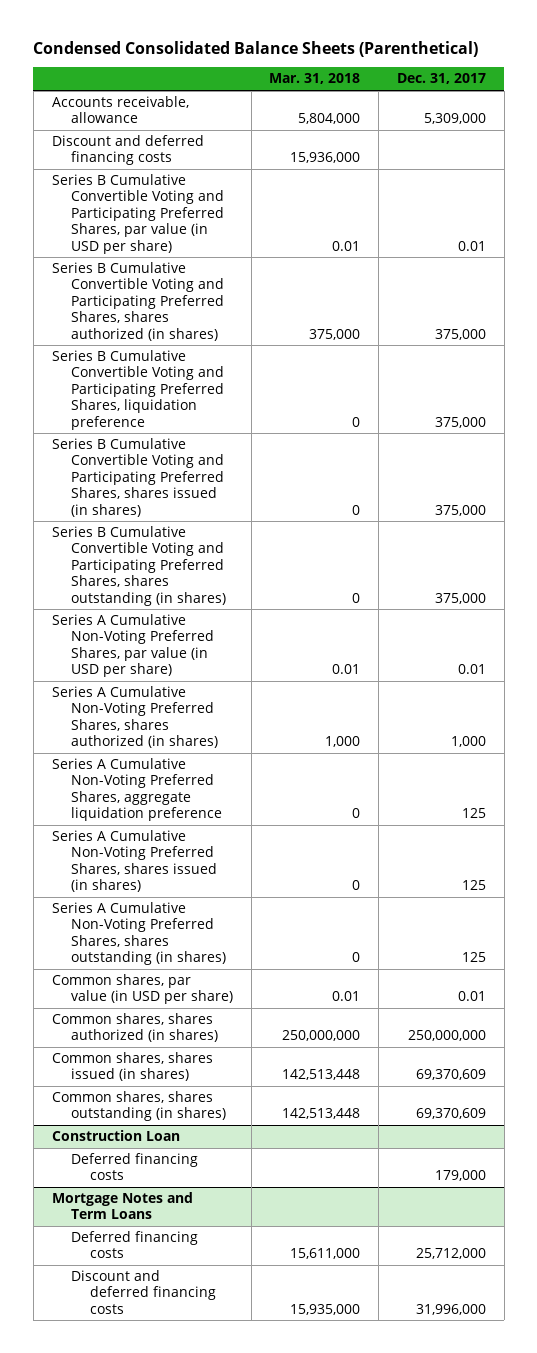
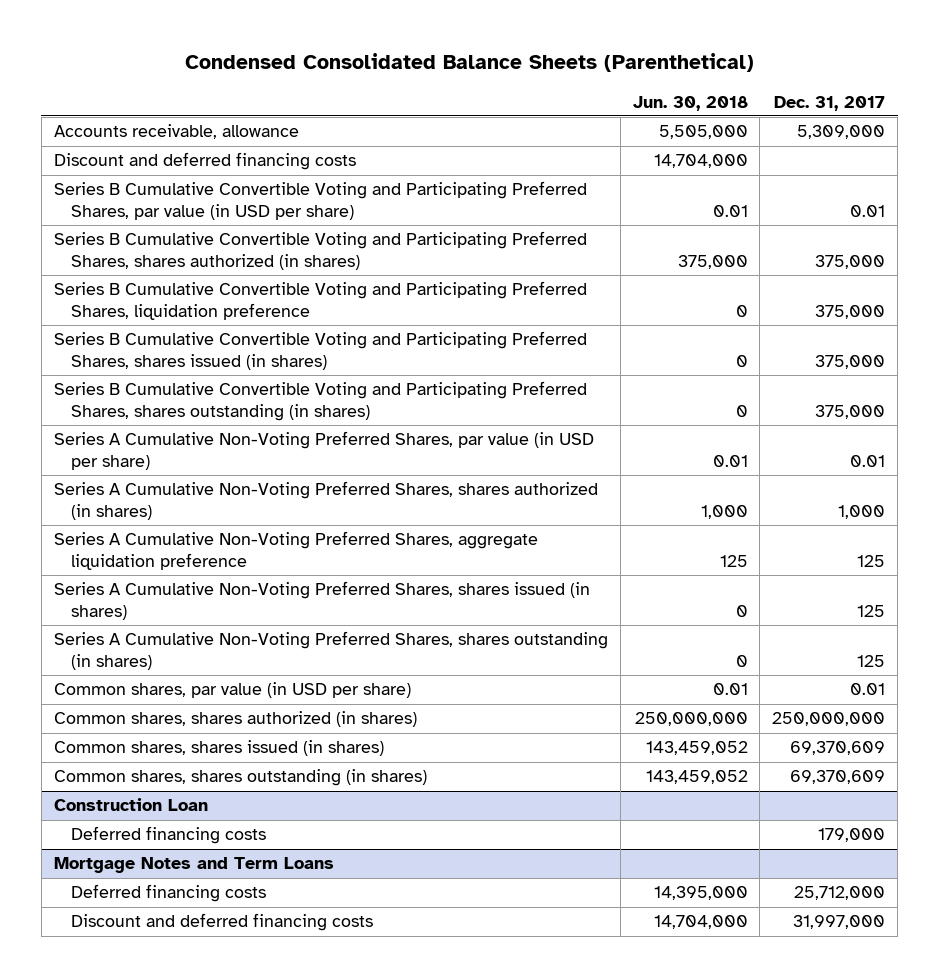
[269,73,361,85] Mar. 31, 2018 -> none
none -> [632,95,748,111] Jun. 30, 2018
[415,1303,486,1315] 31,996,000 -> [793,915,886,930] 31,997,000

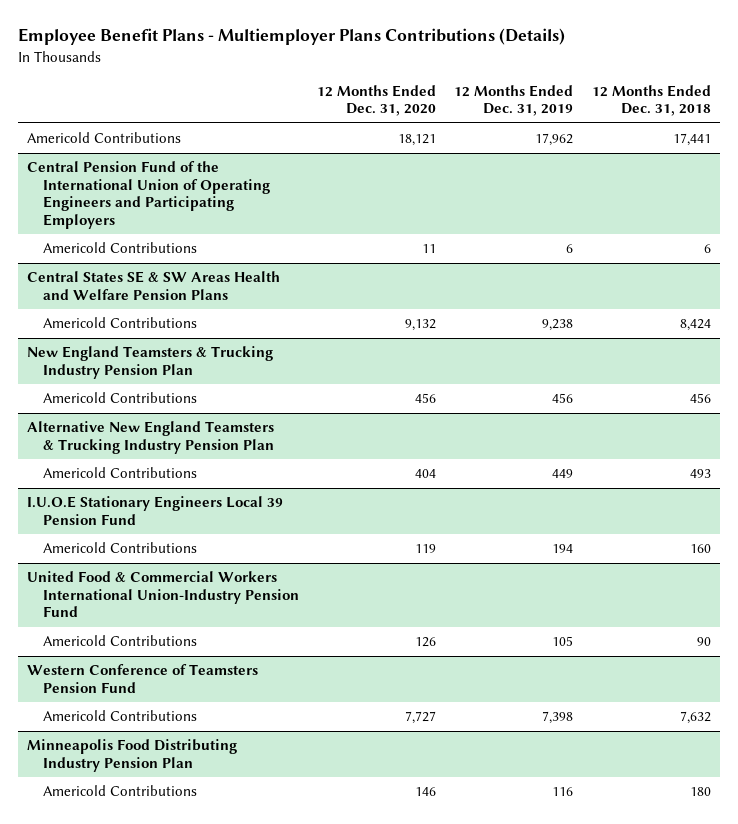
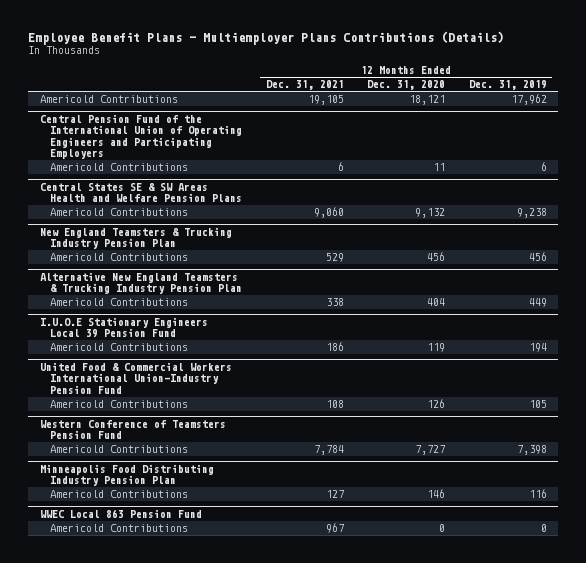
[591,84,711,117] 12 Months Ended Dec. 31, 2018 -> none
none -> [265,80,344,91] Dec. 31, 2021
none -> [39,508,202,518] WWEC Local 863 Pension Fund
none -> [50,524,189,533] Americold Contributions

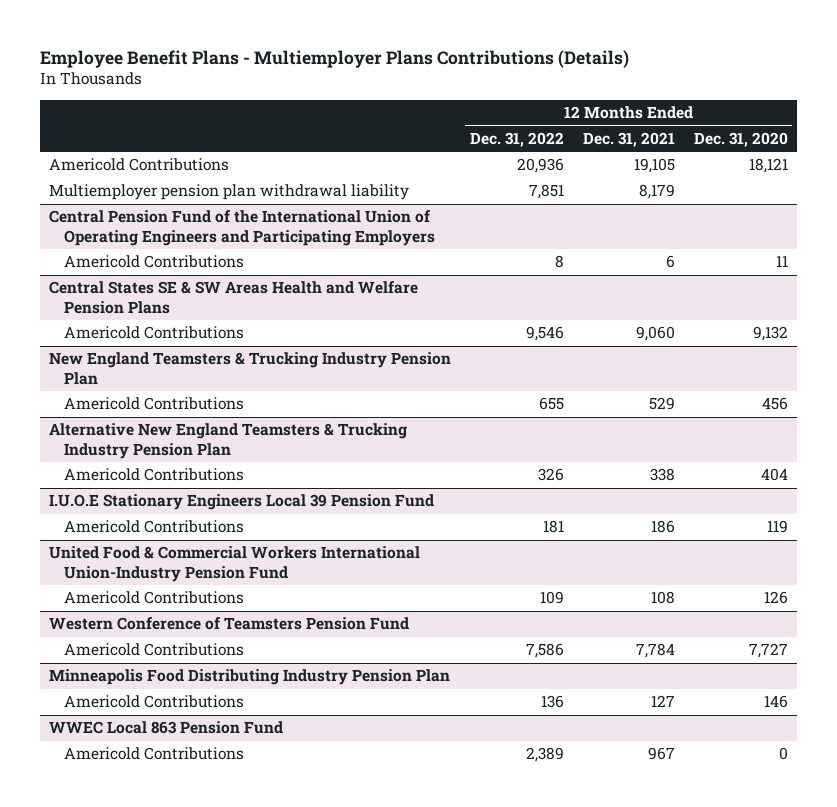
[468,80,547,91] Dec. 31, 2019 -> none
none -> [469,131,564,147] Dec. 31, 2022
none -> [49,184,410,201] Multiemployer pension plan withdrawal liability

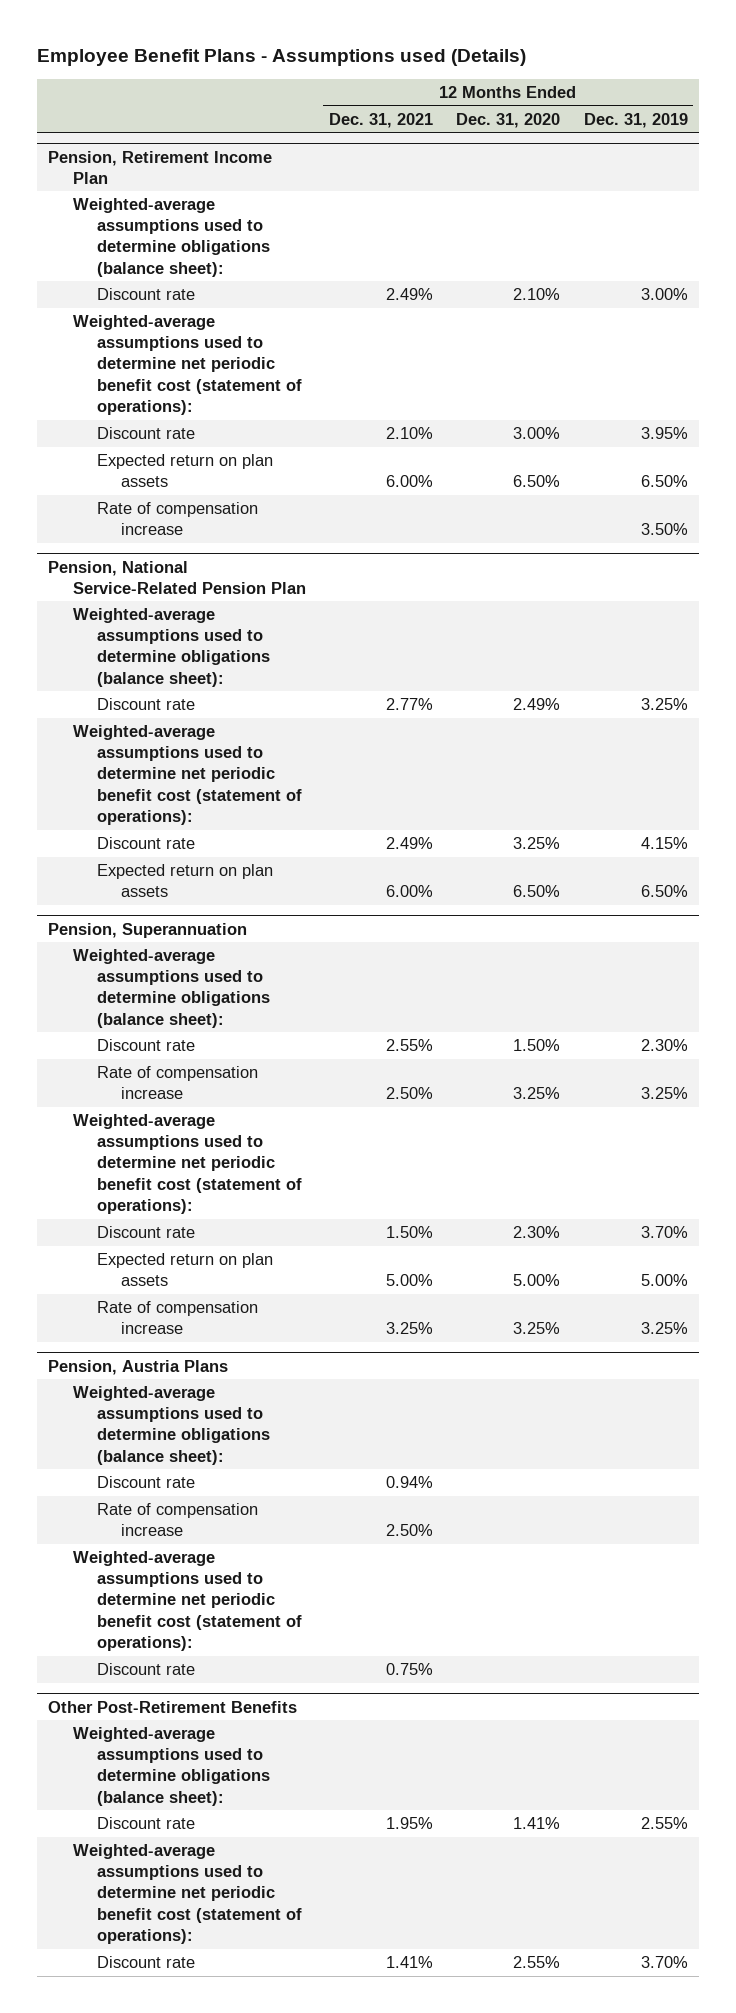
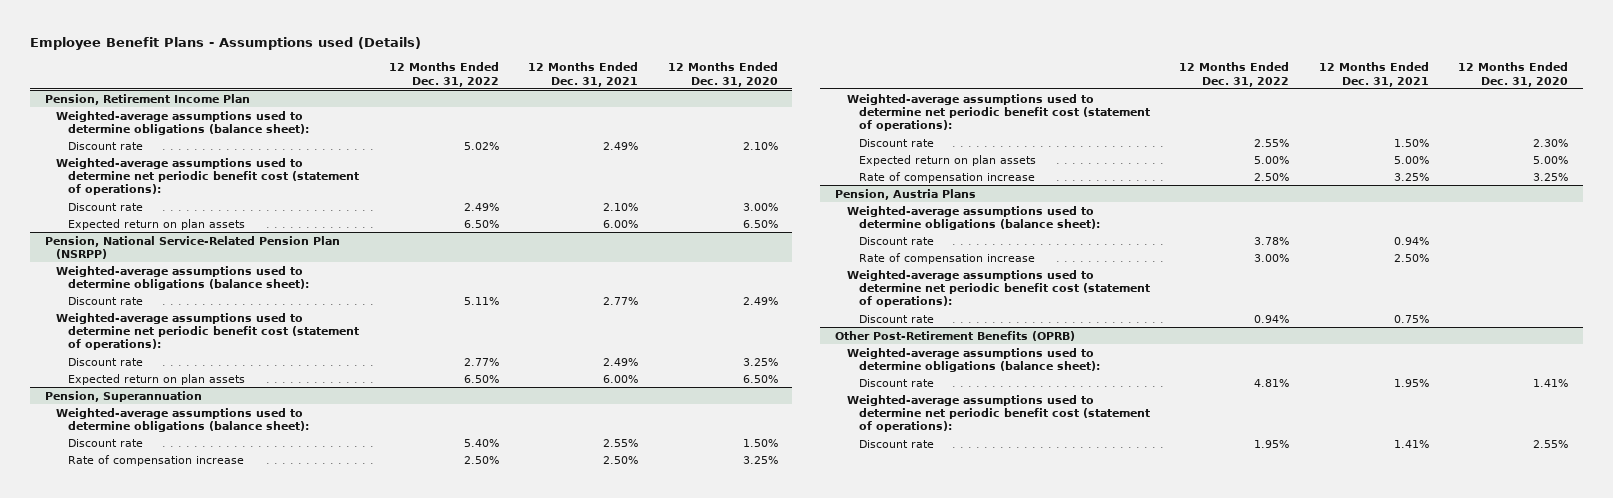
[583,112,688,128] Dec. 31, 2019 -> none
none -> [388,62,499,87] 12 Months Ended Dec. 31, 2022
[96,501,258,536] Rate of compensation increase -> none
[48,560,306,594] Pension, National Service-Related Pension Plan -> [44,235,340,260] Pension, National Service-Related Pension Plan (NSRPP)
[48,1700,298,1713] Other Post-Retirement Benefits -> [835,330,1076,341] Other Post-Retirement Benefits (OPRB)

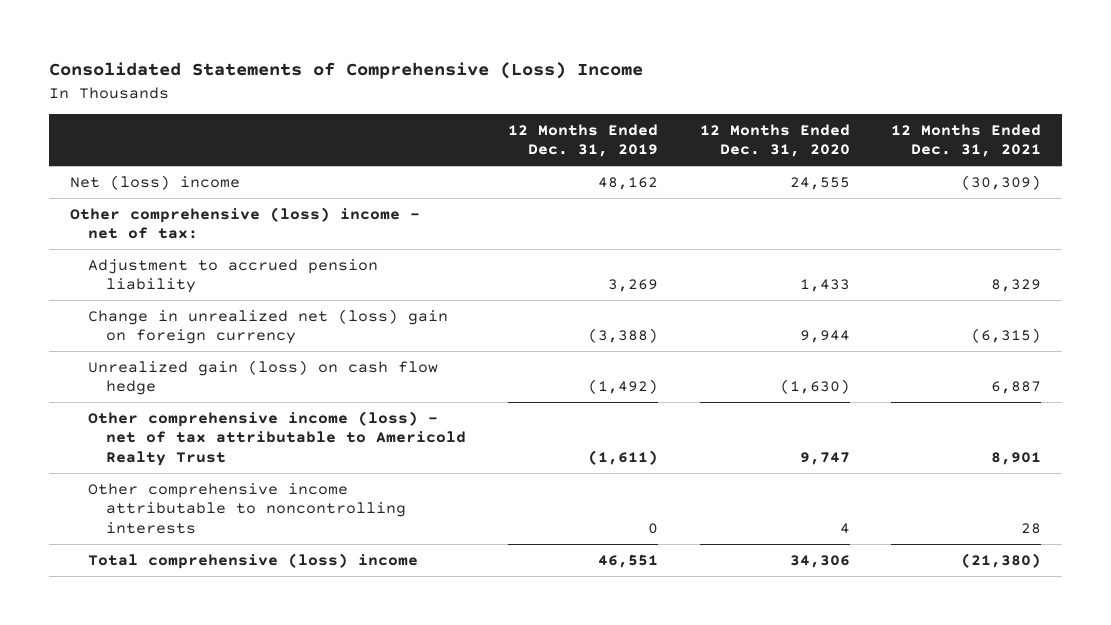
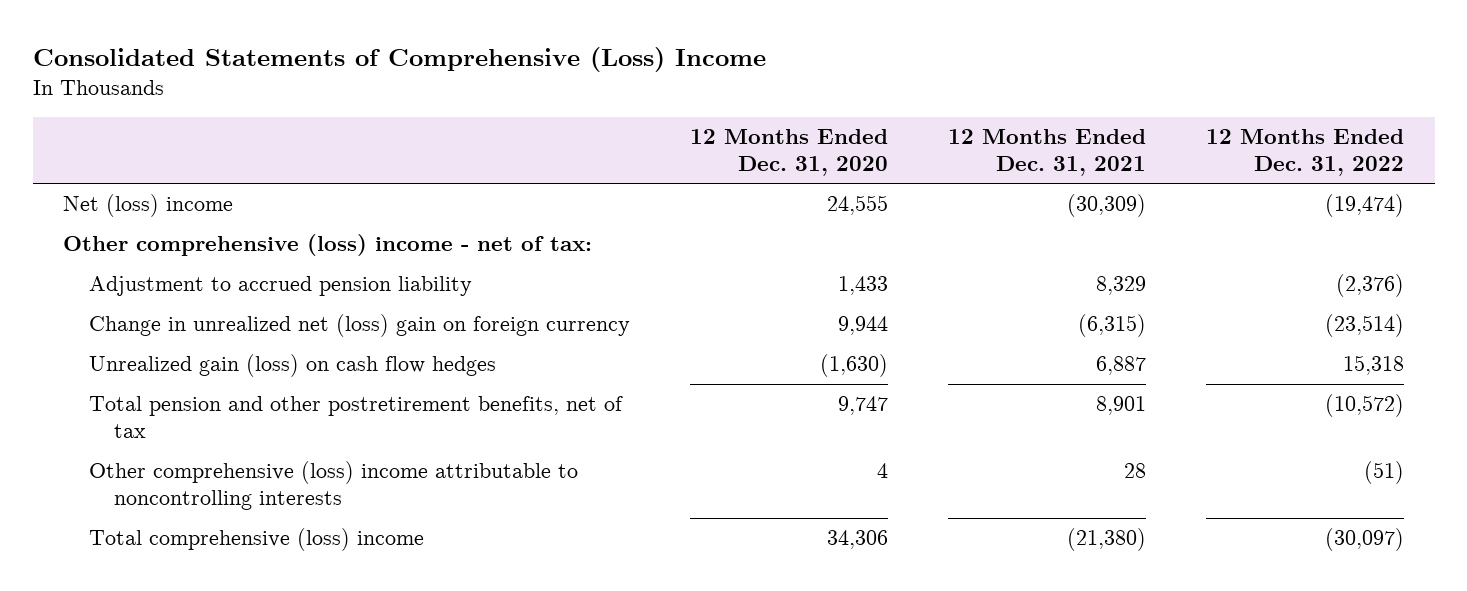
[507,124,658,158] 12 Months Ended Dec. 31, 2019 -> none
none -> [1206,128,1405,177] 12 Months Ended Dec. 31, 2022
[88,359,439,396] Unrealized gain (loss) on cash flow hedge -> [88,354,496,378] Unrealized gain (loss) on cash flow hedges
[88,410,467,466] Other comprehensive income (loss) - net of tax attributable to Americold Realty Trust -> [88,396,623,439] Total pension and other postretirement benefits, net of tax
[88,482,407,534] Other comprehensive income attributable to noncontrolling interests -> [88,461,578,511] Other comprehensive (loss) income attributable to noncontrolling interests

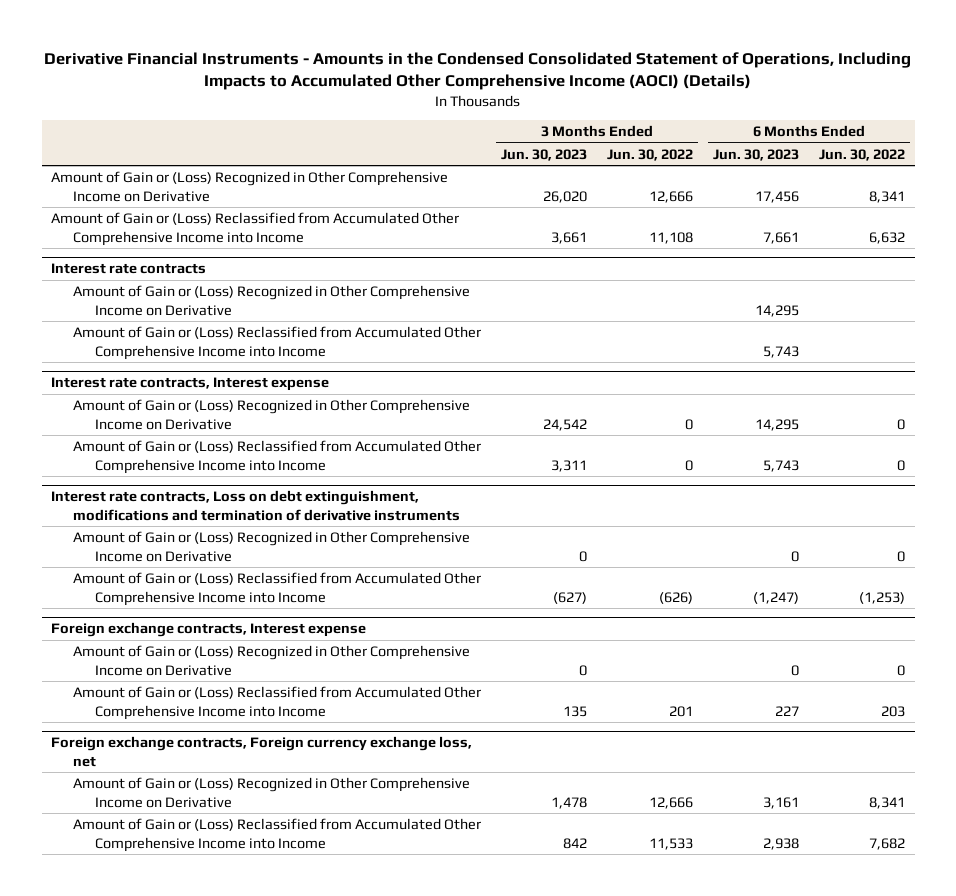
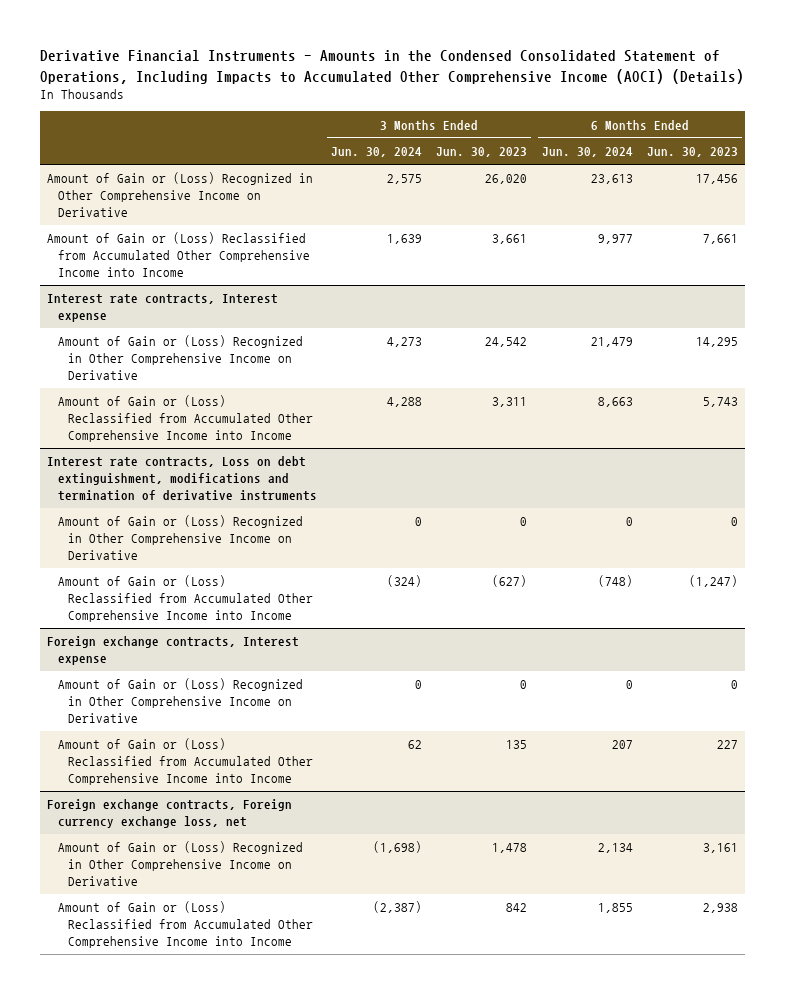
[607,148,694,161] Jun. 30, 2022 -> none
[818,148,905,161] Jun. 30, 2022 -> none
none -> [330,147,422,158] Jun. 30, 2024
none -> [541,147,633,158] Jun. 30, 2024
[51,263,207,275] Interest rate contracts -> none
[73,284,471,316] Amount of Gain or (Loss) Recognized in Other Comprehensive Income on Derivative -> none
[73,325,482,360] Amount of Gain or (Loss) Reclassified from Accumulated Other Comprehensive Income into Income -> none

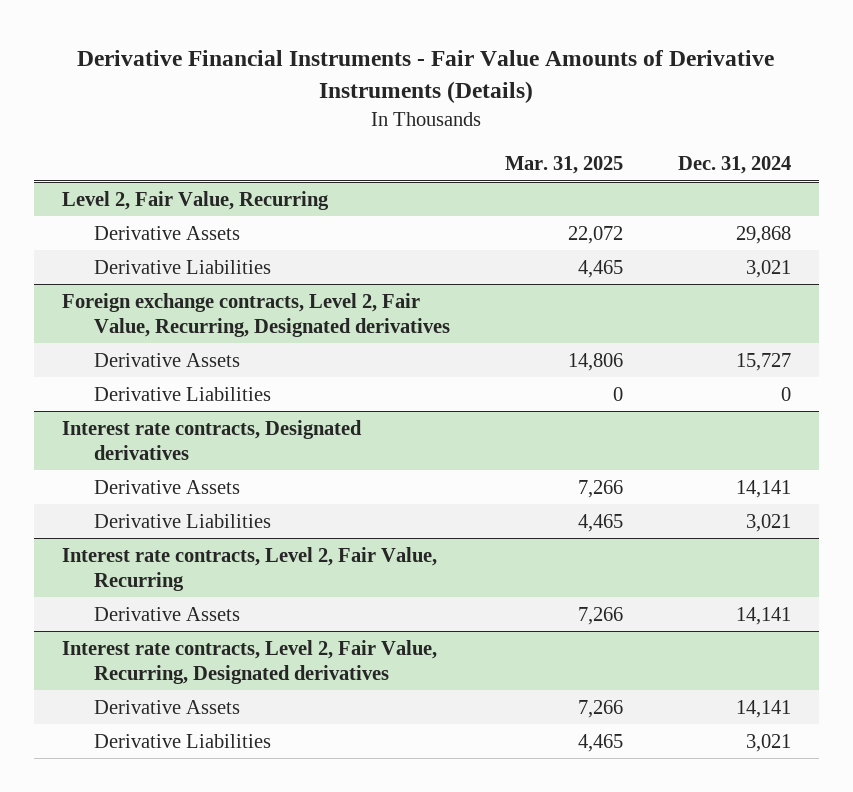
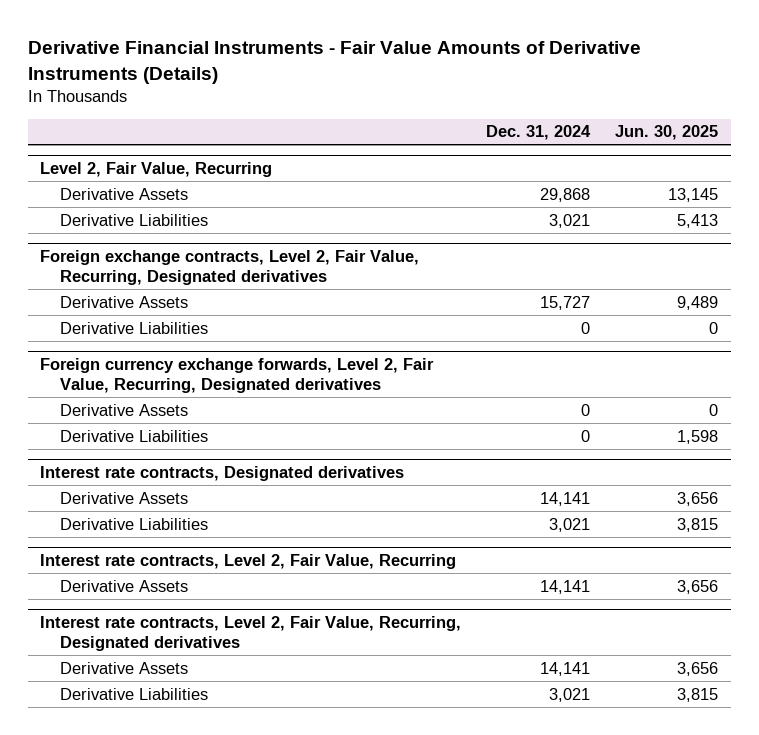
[505,156,624,175] Mar. 31, 2025 -> none
none -> [615,125,719,141] Jun. 30, 2025
none -> [40,357,435,393] Foreign currency exchange forwards, Level 2, Fair Value, Recurring, Designated derivatives
none -> [59,403,188,416] Derivative Assets
none -> [59,429,208,442] Derivative Liabilities

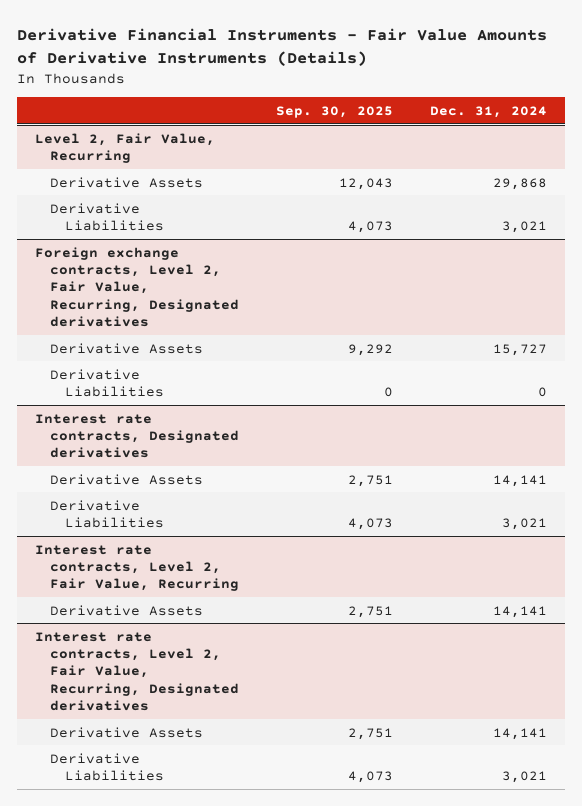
[615,125,719,141] Jun. 30, 2025 -> none
none -> [276,106,394,119] Sep. 30, 2025
[40,357,435,393] Foreign currency exchange forwards, Level 2, Fair Value, Recurring, Designated derivatives -> none
[59,403,188,416] Derivative Assets -> none
[59,429,208,442] Derivative Liabilities -> none

